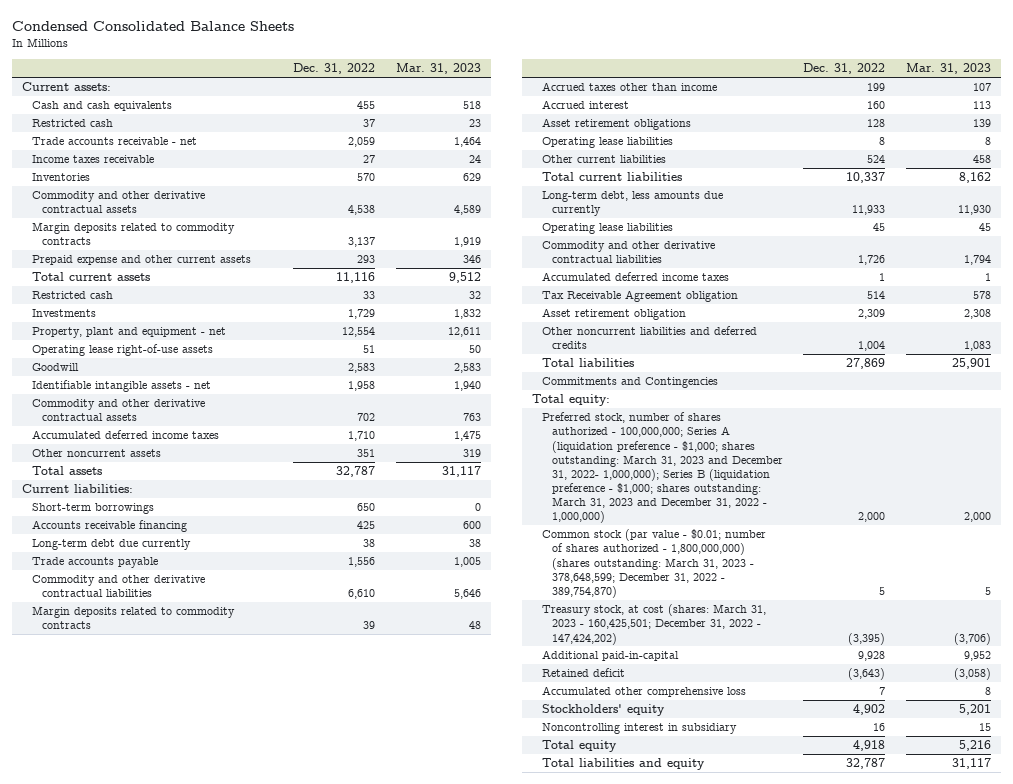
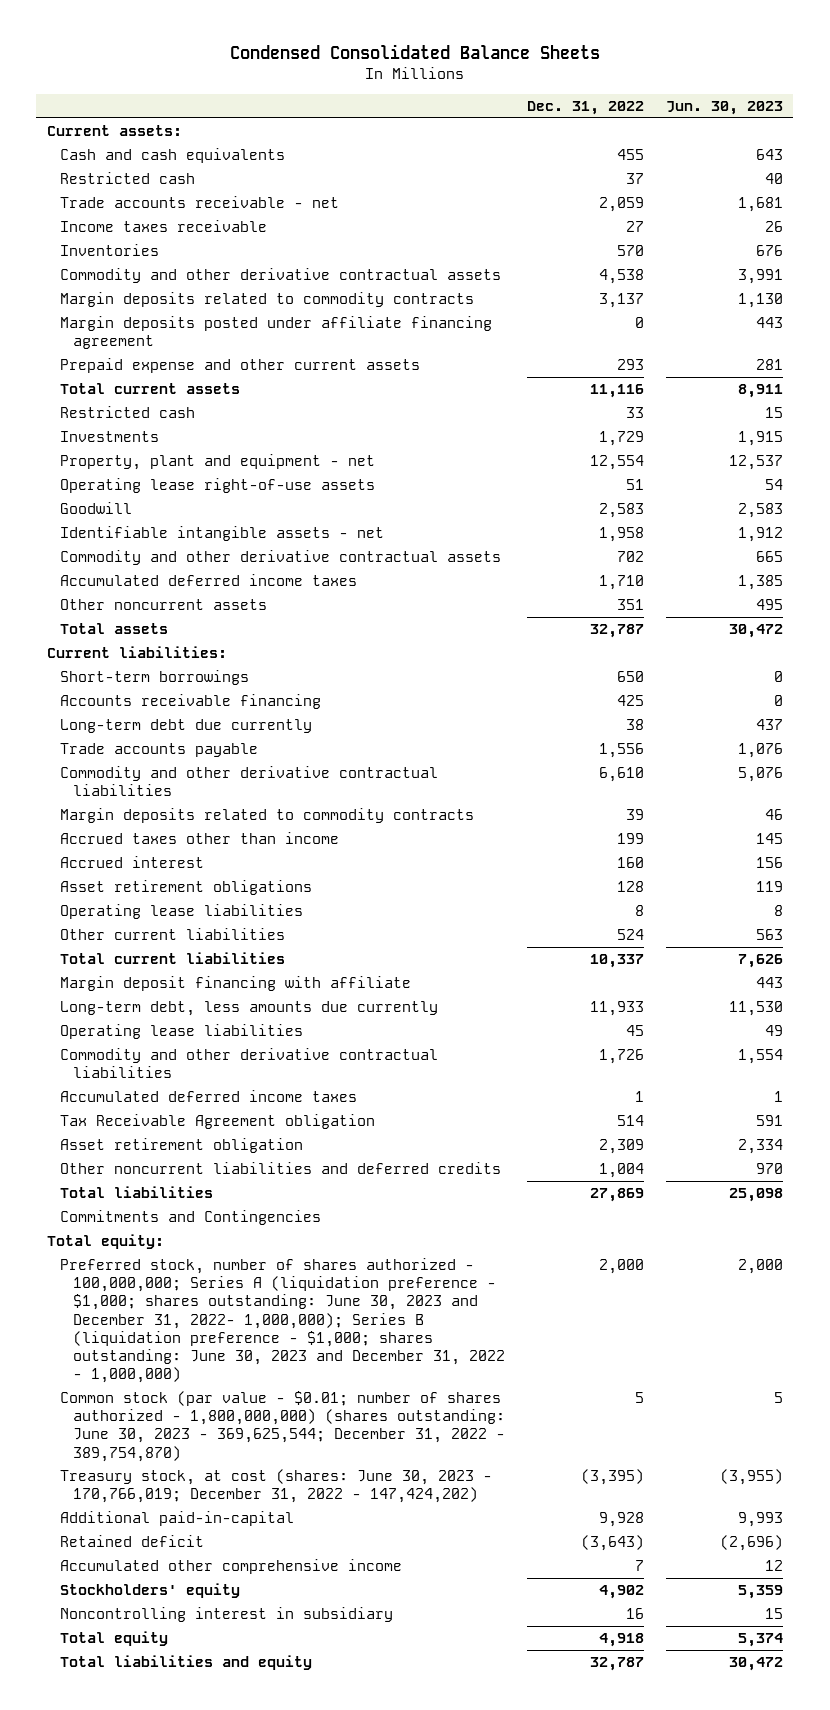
[395,63,481,75] Mar. 31, 2023 -> none
none -> [665,101,783,116] Jun. 30, 2023
none -> [60,315,493,350] Margin deposits posted under affiliate financing agreement
none -> [60,975,412,991] Margin deposit financing with affiliate
[541,412,783,524] Preferred stock, number of shares authorized - 100,000,000; Series A (liquidation preference - $1,000; shares outstanding: March 31, 2023 and December 31, 2022- 1,000,000); Series B (liquidation preference - $1,000; shares outstanding: March 31, 2023 and December 31, 2022 - 1,000,000) -> [60,1257,506,1384] Preferred stock, number of shares authorized - 100,000,000; Series A (liquidation preference - $1,000; shares outstanding: June 30, 2023 and December 31, 2022- 1,000,000); Series B (liquidation preference - $1,000; shares outstanding: June 30, 2023 and December 31, 2022 - 1,000,000)
[541,529,766,598] Common stock (par value - $0.01; number of shares authorized - 1,800,000,000) (shares outstanding: March 31, 2023 - 378,648,599; December 31, 2022 - 389,754,870) -> [60,1390,506,1462] Common stock (par value - $0.01; number of shares authorized - 1,800,000,000) (shares outstanding: June 30, 2023 - 369,625,544; December 31, 2022 - 389,754,870)
[541,604,766,645] Treasury stock, at cost (shares: March 31, 2023 - 160,425,501; December 31, 2022 - 147,424,202) -> [60,1468,493,1504] Treasury stock, at cost (shares: June 30, 2023 - 170,766,019; December 31, 2022 - 147,424,202)
[541,686,746,698] Accumulated other comprehensive loss -> [60,1558,403,1574] Accumulated other comprehensive income

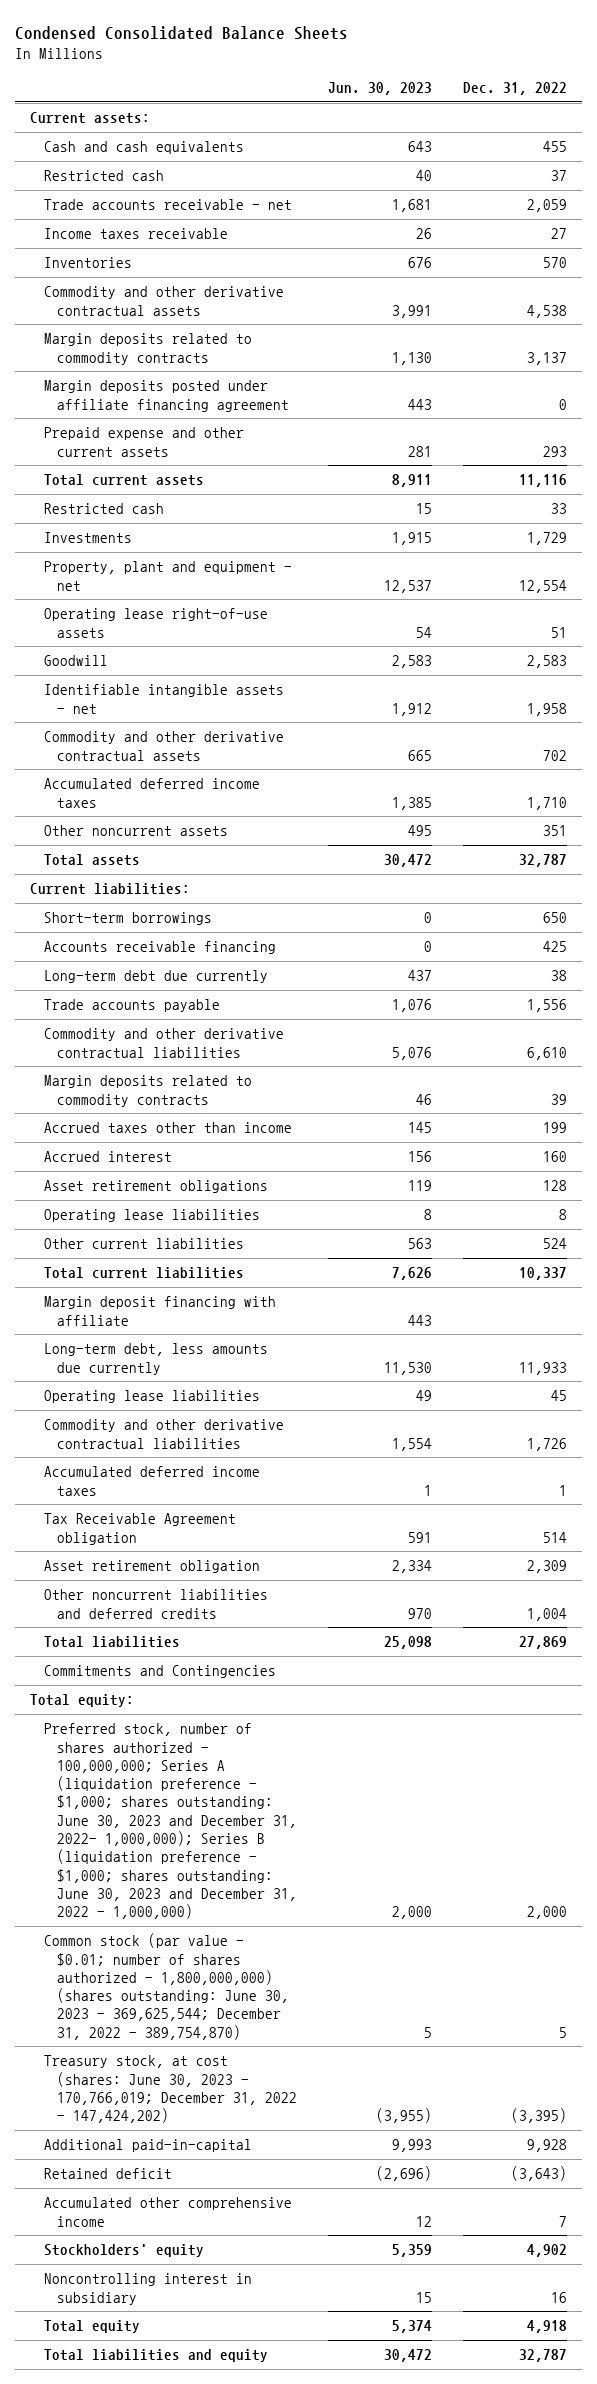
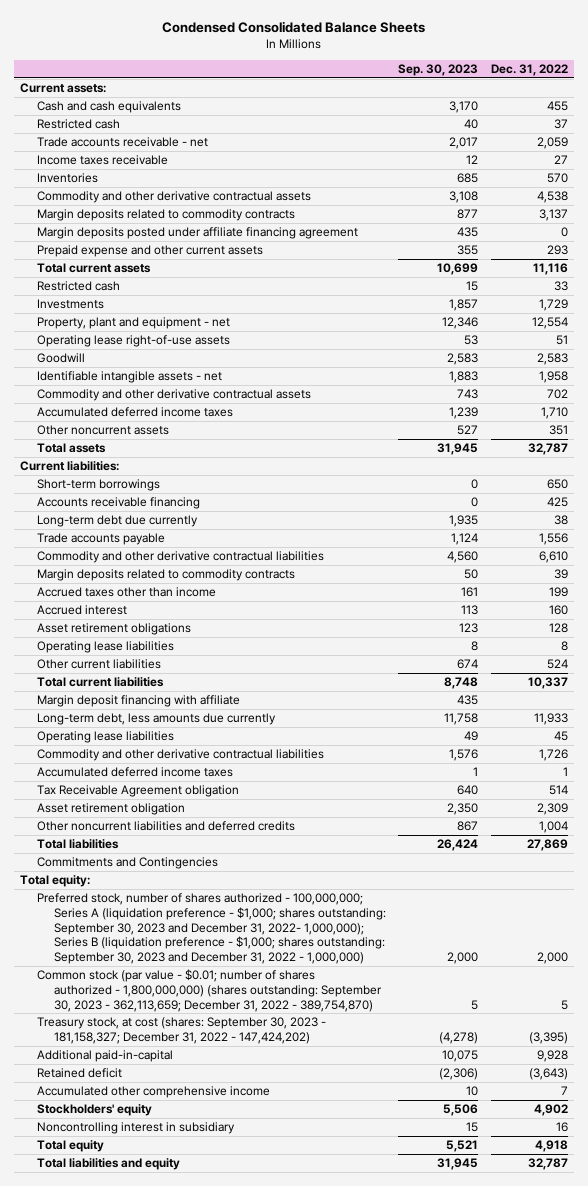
[328,82,433,96] Jun. 30, 2023 -> none
none -> [398,64,479,77] Sep. 30, 2023
[43,1723,298,1920] Preferred stock, number of shares authorized - 100,000,000; Series A (liquidation preference - $1,000; shares outstanding: June 30, 2023 and December 31, 2022- 1,000,000); Series B (liquidation preference - $1,000; shares outstanding: June 30, 2023 and December 31, 2022 - 1,000,000) -> [37,893,387,965] Preferred stock, number of shares authorized - 100,000,000; Series A (liquidation preference - $1,000; shares outstanding: September 30, 2023 and December 31, 2022- 1,000,000); Series B (liquidation preference - $1,000; shares outstanding: September 30, 2023 and December 31, 2022 - 1,000,000)
[43,1933,290,2040] Common stock (par value - $0.01; number of shares authorized - 1,800,000,000) (shares outstanding: June 30, 2023 - 369,625,544; December 31, 2022 - 389,754,870) -> [37,969,383,1012] Common stock (par value - $0.01; number of shares authorized - 1,800,000,000) (shares outstanding: September 30, 2023 - 362,113,659; December 31, 2022 - 389,754,870)
[43,2055,298,2124] Treasury stock, at cost (shares: June 30, 2023 - 170,766,019; December 31, 2022 - 147,424,202) -> [37,1017,327,1044] Treasury stock, at cost (shares: September 30, 2023 - 181,158,327; December 31, 2022 - 147,424,202)

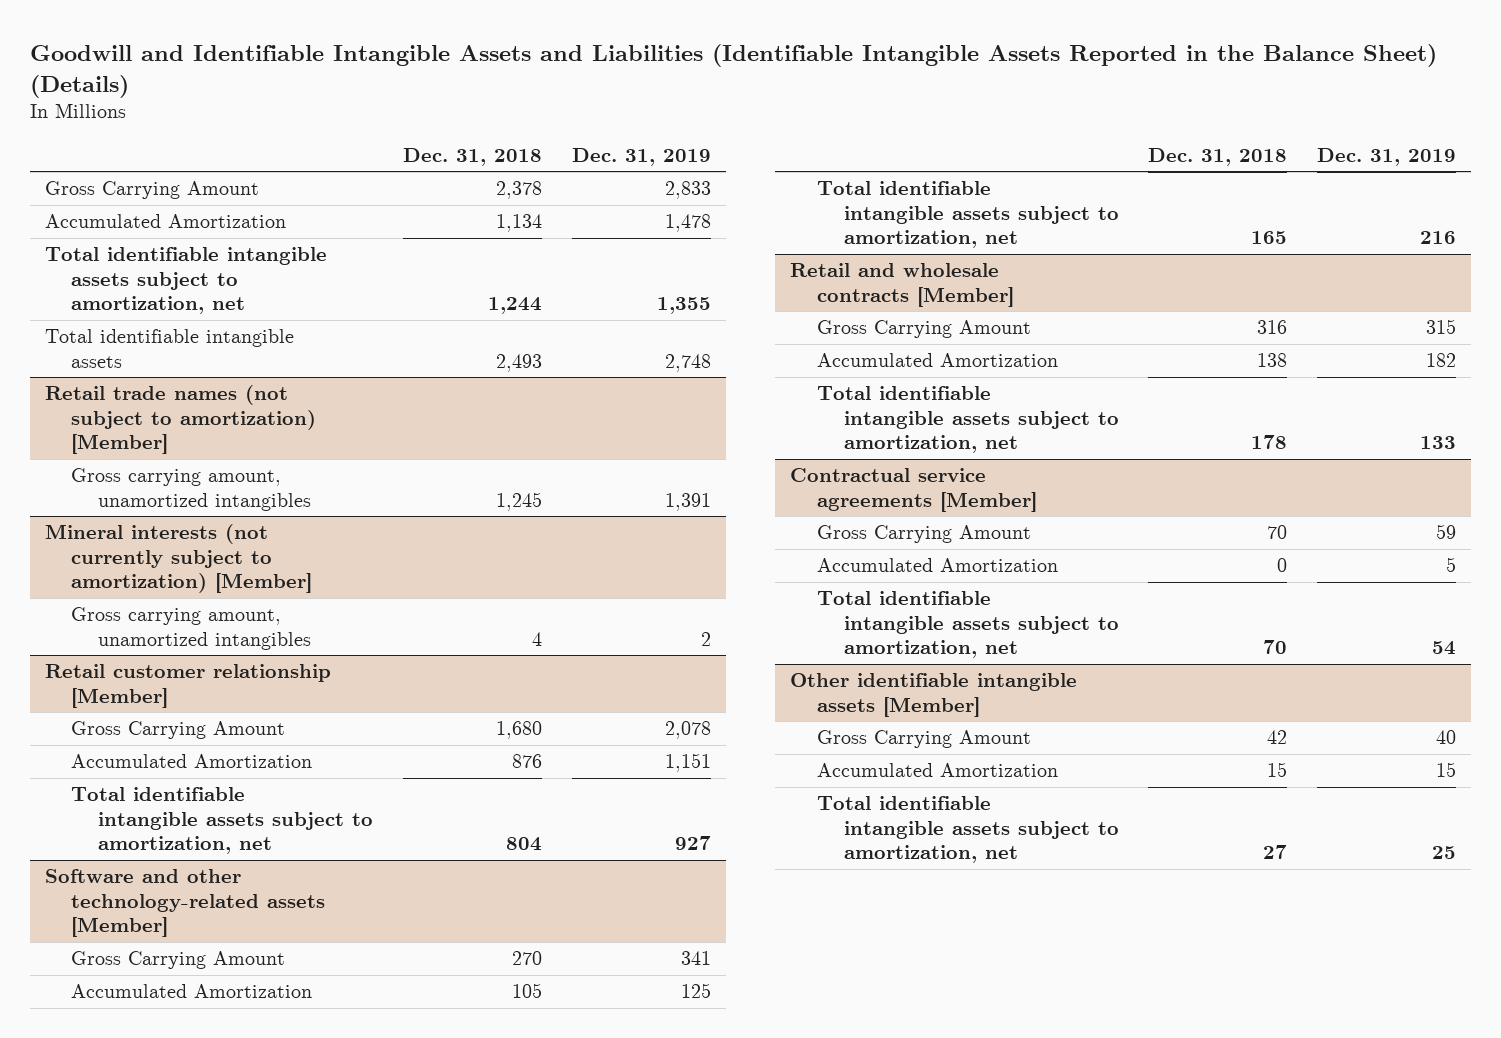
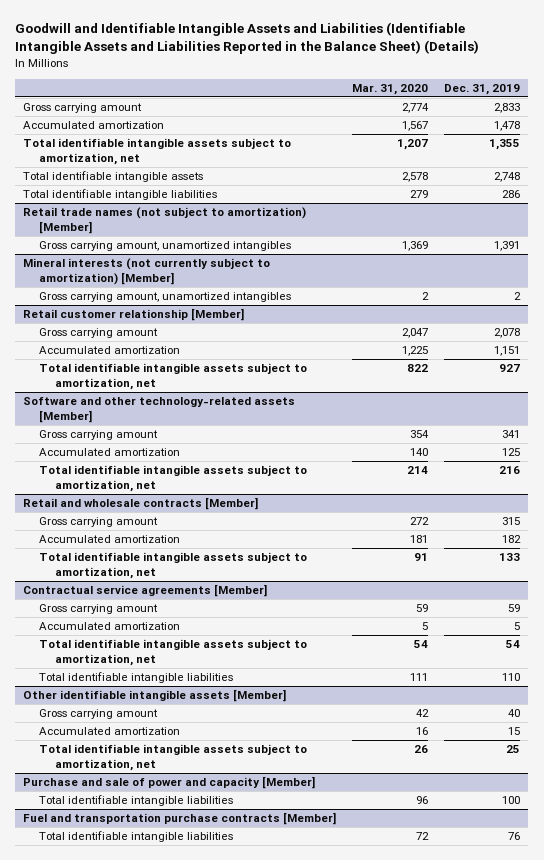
[29,43,1437,98] Goodwill and Identifiable Intangible Assets and Liabilities (Identifiable Intangible Assets Reported in the Balance Sheet) (Details) -> [15,22,480,55] Goodwill and Identifiable Intangible Assets and Liabilities (Identifiable Intangible Assets and Liabilities Reported in the Balance Sheet) (Details)
[402,147,542,166] Dec. 31, 2018 -> none
none -> [352,83,429,95] Mar. 31, 2020
[44,181,259,200] Gross Carrying Amount -> [23,103,143,114] Gross carrying amount
[44,214,286,229] Accumulated Amortization -> [23,121,165,130] Accumulated amortization
none -> [23,189,218,201] Total identifiable intangible liabilities
[71,721,286,740] Gross Carrying Amount -> [39,328,159,339] Gross carrying amount
[71,754,313,769] Accumulated Amortization -> [39,346,181,355] Accumulated amortization
[71,951,286,970] Gross Carrying Amount -> [39,430,159,441] Gross carrying amount
[71,984,313,999] Accumulated Amortization -> [39,448,181,457] Accumulated amortization
[816,320,1031,339] Gross Carrying Amount -> [39,517,159,528] Gross carrying amount
[816,353,1058,368] Accumulated Amortization -> [39,535,181,544] Accumulated amortization
[816,525,1031,544] Gross Carrying Amount -> [39,604,159,615] Gross carrying amount
[816,558,1058,573] Accumulated Amortization -> [39,622,181,631] Accumulated amortization
none -> [39,672,234,684] Total identifiable intangible liabilities
[816,730,1031,749] Gross Carrying Amount -> [39,709,159,720] Gross carrying amount
[816,763,1058,778] Accumulated Amortization -> [39,727,181,736] Accumulated amortization
none -> [23,776,316,790] Purchase and sale of power and capacity [Member]
none -> [39,795,234,807] Total identifiable intangible liabilities
none -> [23,812,337,826] Fuel and transportation purchase contracts [Member]
none -> [39,831,234,843] Total identifiable intangible liabilities

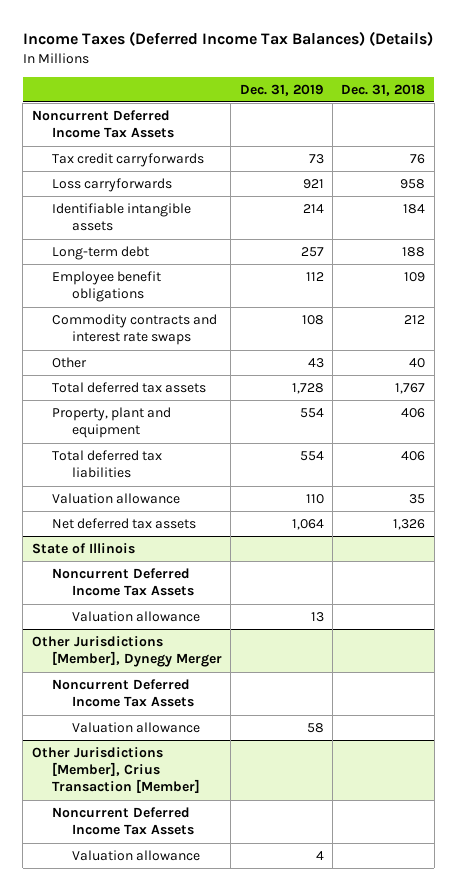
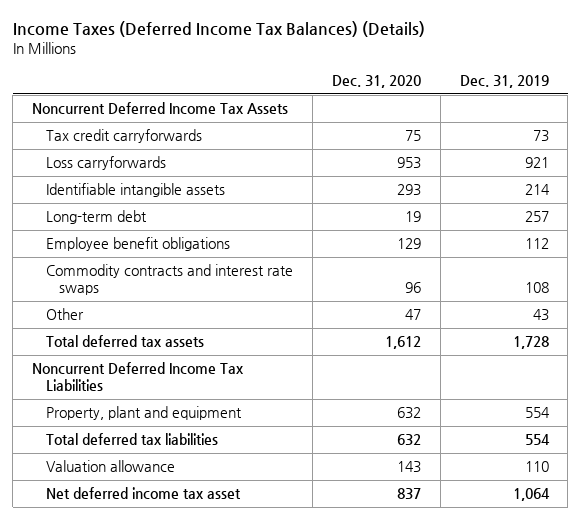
[341,83,426,96] Dec. 31, 2018 -> none
none -> [331,75,421,89] Dec. 31, 2020
none -> [32,362,245,392] Noncurrent Deferred Income Tax Liabilities
[31,542,135,554] State of Illinois -> none
[51,567,195,597] Noncurrent Deferred Income Tax Assets -> none
[72,610,201,622] Valuation allowance -> none
[31,635,222,668] Other Jurisdictions [Member], Dynegy Merger -> none
[51,678,195,708] Noncurrent Deferred Income Tax Assets -> none
[72,721,201,733] Valuation allowance -> none
[31,746,200,794] Other Jurisdictions [Member], Crius Transaction [Member] -> none
[51,806,195,836] Noncurrent Deferred Income Tax Assets -> none
[72,849,201,861] Valuation allowance -> none
[51,517,196,529] Net deferred tax assets -> [45,487,241,500] Net deferred income tax asset

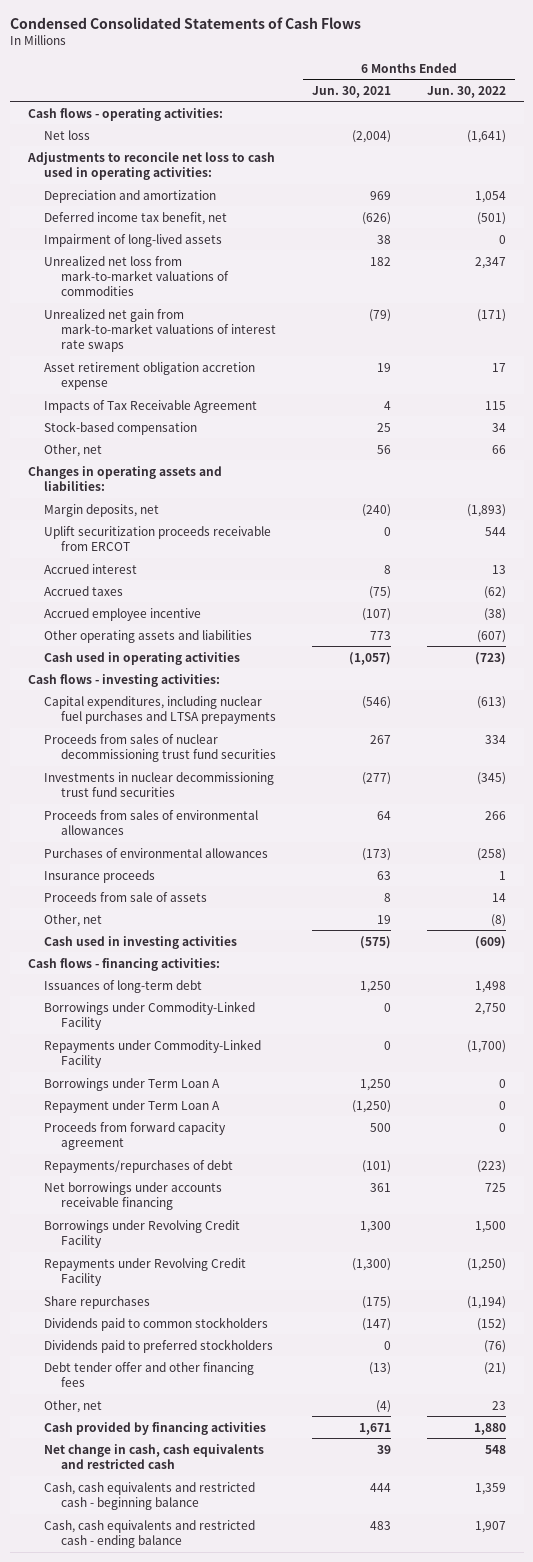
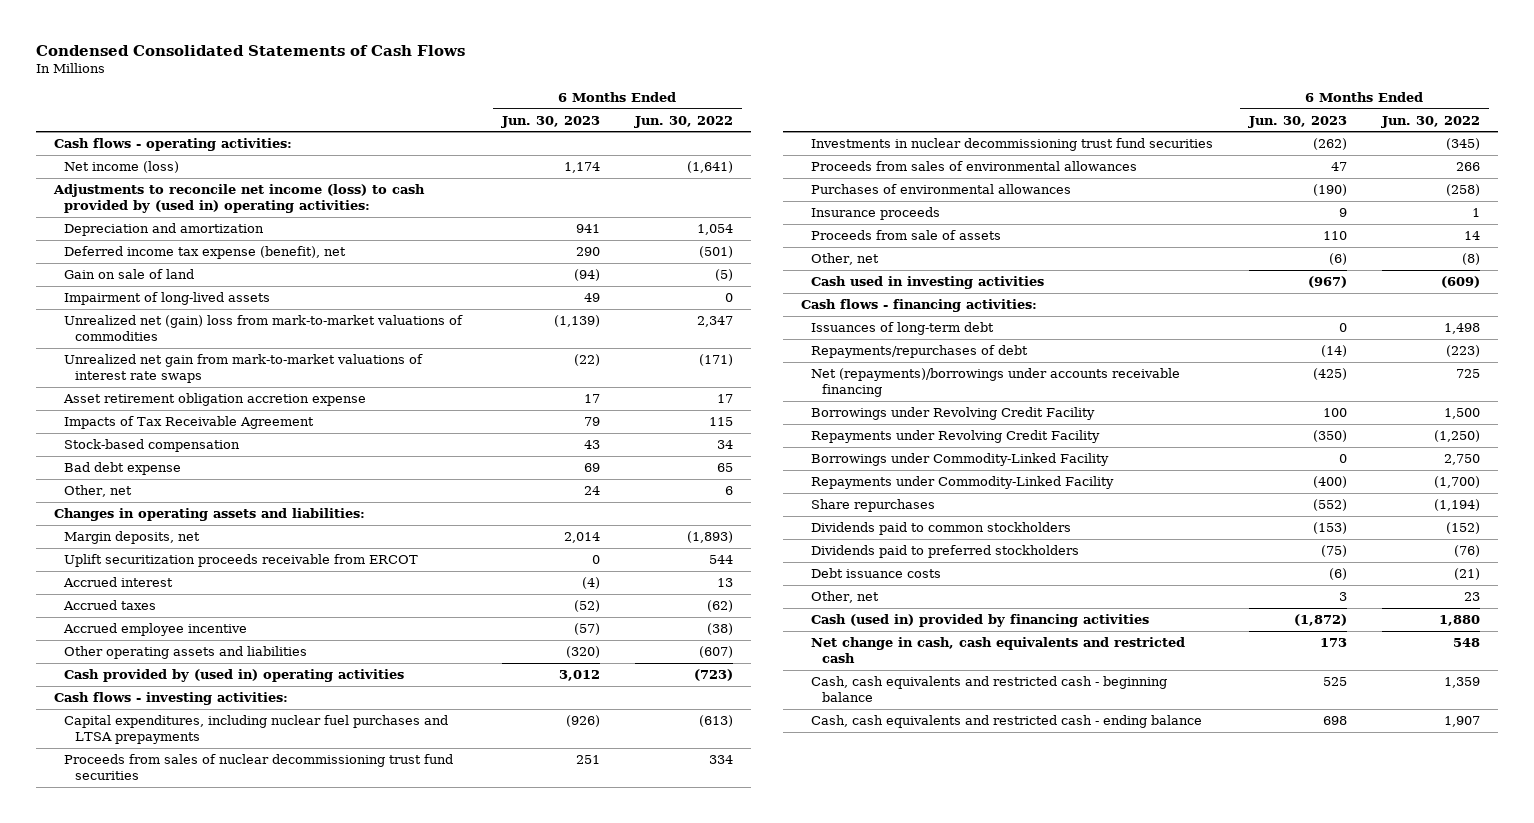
[311,85,391,98] Jun. 30, 2021 -> none
none -> [500,115,600,128] Jun. 30, 2023
[44,129,91,140] Net loss -> [64,161,180,174] Net income (loss)
[26,151,275,180] Adjustments to reconcile net loss to cash used in operating activities: -> [52,184,425,214] Adjustments to reconcile net income (loss) to cash provided by (used in) operating activities:
[44,211,228,225] Deferred income tax benefit, net -> [64,246,347,260] Deferred income tax expense (benefit), net
none -> [64,269,195,280] Gain on sale of land
[44,255,229,297] Unrealized net loss from mark-to-market valuations of commodities -> [64,315,464,342] Unrealized net (gain) loss from mark-to-market valuations of commodities
none -> [64,462,182,476] Bad debt expense
[491,444,506,454] 66 -> [725,486,734,496] 6
[44,651,241,665] Cash used in operating activities -> [64,669,405,683] Cash provided by (used in) operating activities
[44,1077,221,1091] Borrowings under Term Loan A -> none
[44,1099,221,1113] Repayment under Term Loan A -> none
[44,1121,227,1150] Proceeds from forward capacity agreement -> none
[44,1181,223,1210] Net borrowings under accounts receivable financing -> [811,368,1181,398] Net (repayments)/borrowings under accounts receivable financing
[44,1000,256,1030] Borrowings under Commodity-Linked Facility -> [811,453,1110,467] Borrowings under Commodity-Linked Facility
[44,1038,262,1068] Repayments under Commodity-Linked Facility -> [811,476,1115,490] Repayments under Commodity-Linked Facility
[44,1361,255,1387] Debt tender offer and other financing fees -> [811,568,942,579] Debt issuance costs
[44,1421,267,1435] Cash provided by financing activities -> [811,614,1150,628] Cash (used in) provided by financing activities

